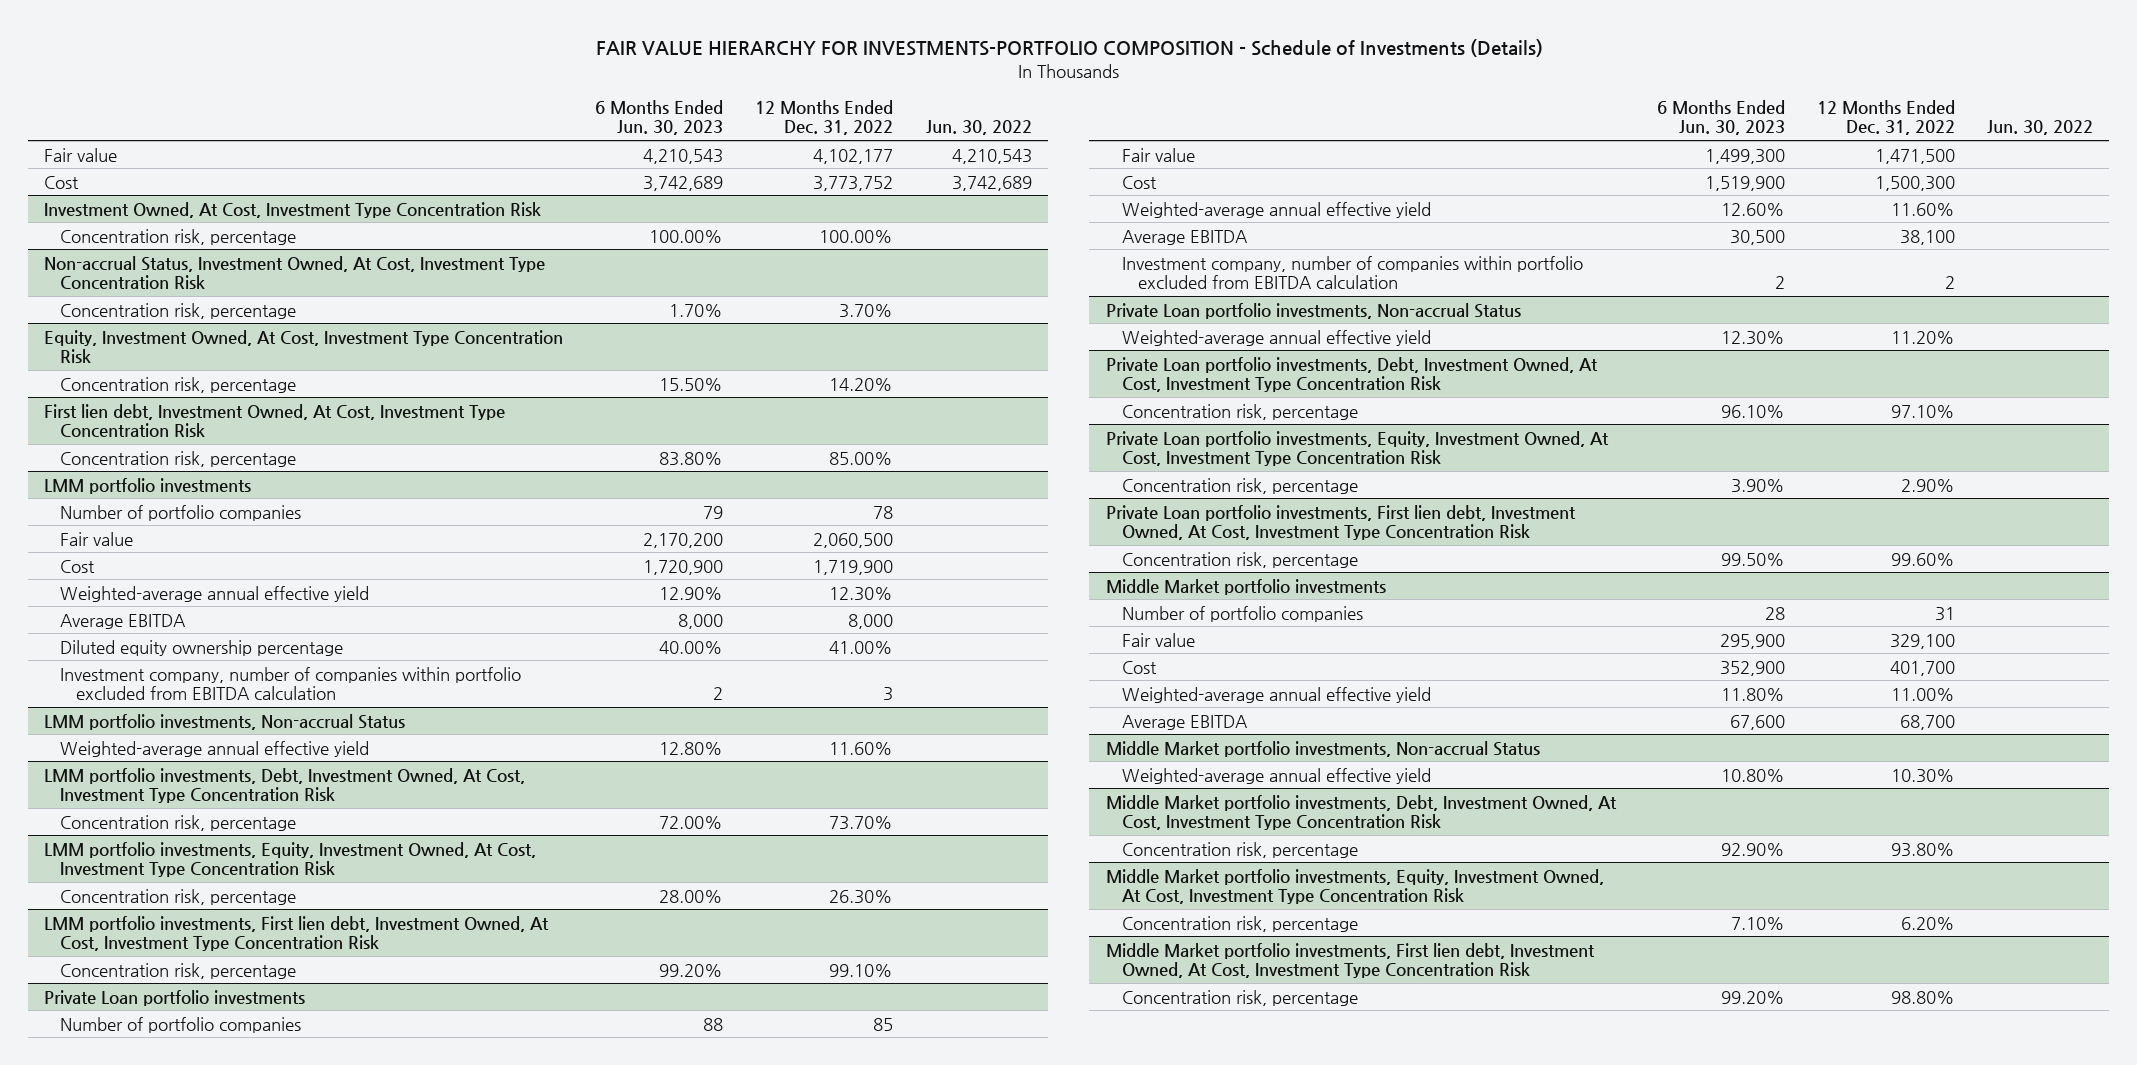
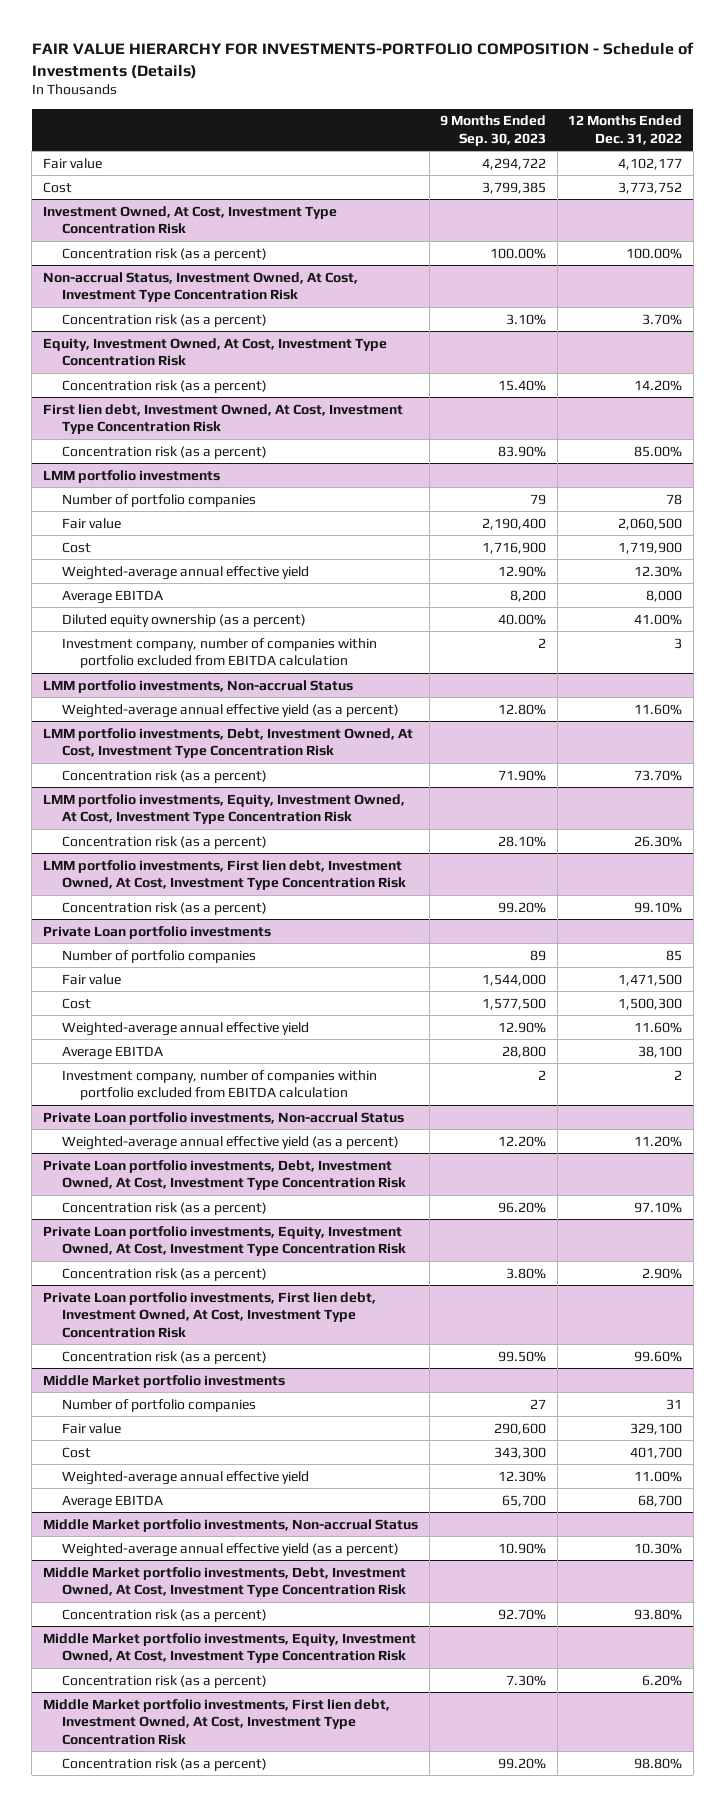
[595,99,724,136] 6 Months Ended Jun. 30, 2023 -> none
[925,120,1032,136] Jun. 30, 2022 -> none
none -> [440,115,547,146] 9 Months Ended Sep. 30, 2023
[60,228,297,245] Concentration risk, percentage -> [61,247,267,261] Concentration risk (as a percent)
[60,302,297,319] Concentration risk, percentage -> [61,313,267,327] Concentration risk (as a percent)
[60,376,297,393] Concentration risk, percentage -> [61,379,267,393] Concentration risk (as a percent)
[60,450,297,467] Concentration risk, percentage -> [61,445,267,459] Concentration risk (as a percent)
[60,639,344,656] Diluted equity ownership percentage -> [61,613,306,627] Diluted equity ownership (as a percent)
[60,740,370,757] Weighted-average annual effective yield -> [61,703,399,718] Weighted-average annual effective yield (as a percent)
[60,814,297,831] Concentration risk, percentage -> [61,769,267,783] Concentration risk (as a percent)
[60,888,297,905] Concentration risk, percentage -> [61,835,267,849] Concentration risk (as a percent)
[60,962,297,979] Concentration risk, percentage -> [61,901,267,915] Concentration risk (as a percent)
[1121,329,1431,346] Weighted-average annual effective yield -> [61,1135,399,1150] Weighted-average annual effective yield (as a percent)
[1121,403,1358,420] Concentration risk, percentage -> [61,1201,267,1215] Concentration risk (as a percent)
[1121,477,1358,494] Concentration risk, percentage -> [61,1267,267,1281] Concentration risk (as a percent)
[1121,551,1358,568] Concentration risk, percentage -> [61,1350,267,1364] Concentration risk (as a percent)
[1121,767,1431,784] Weighted-average annual effective yield -> [61,1542,399,1557] Weighted-average annual effective yield (as a percent)
[1121,841,1358,858] Concentration risk, percentage -> [61,1608,267,1622] Concentration risk (as a percent)
[1121,915,1358,932] Concentration risk, percentage -> [61,1674,267,1688] Concentration risk (as a percent)
[1121,989,1358,1006] Concentration risk, percentage -> [61,1757,267,1771] Concentration risk (as a percent)

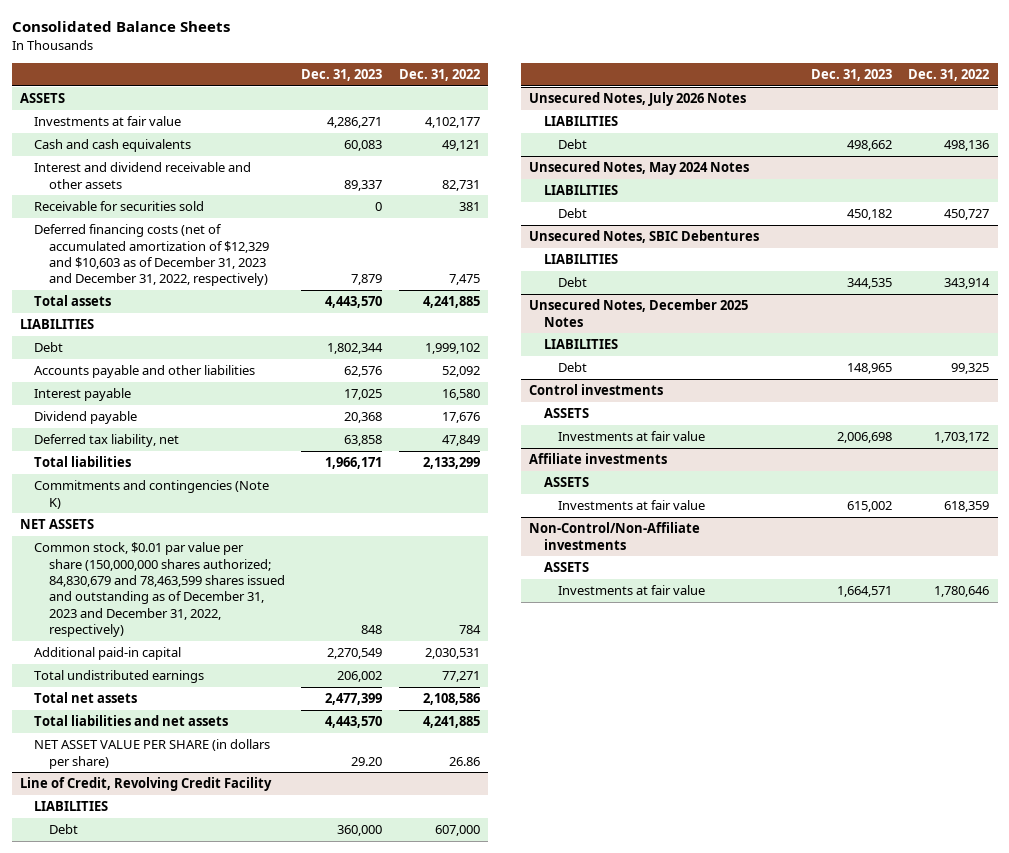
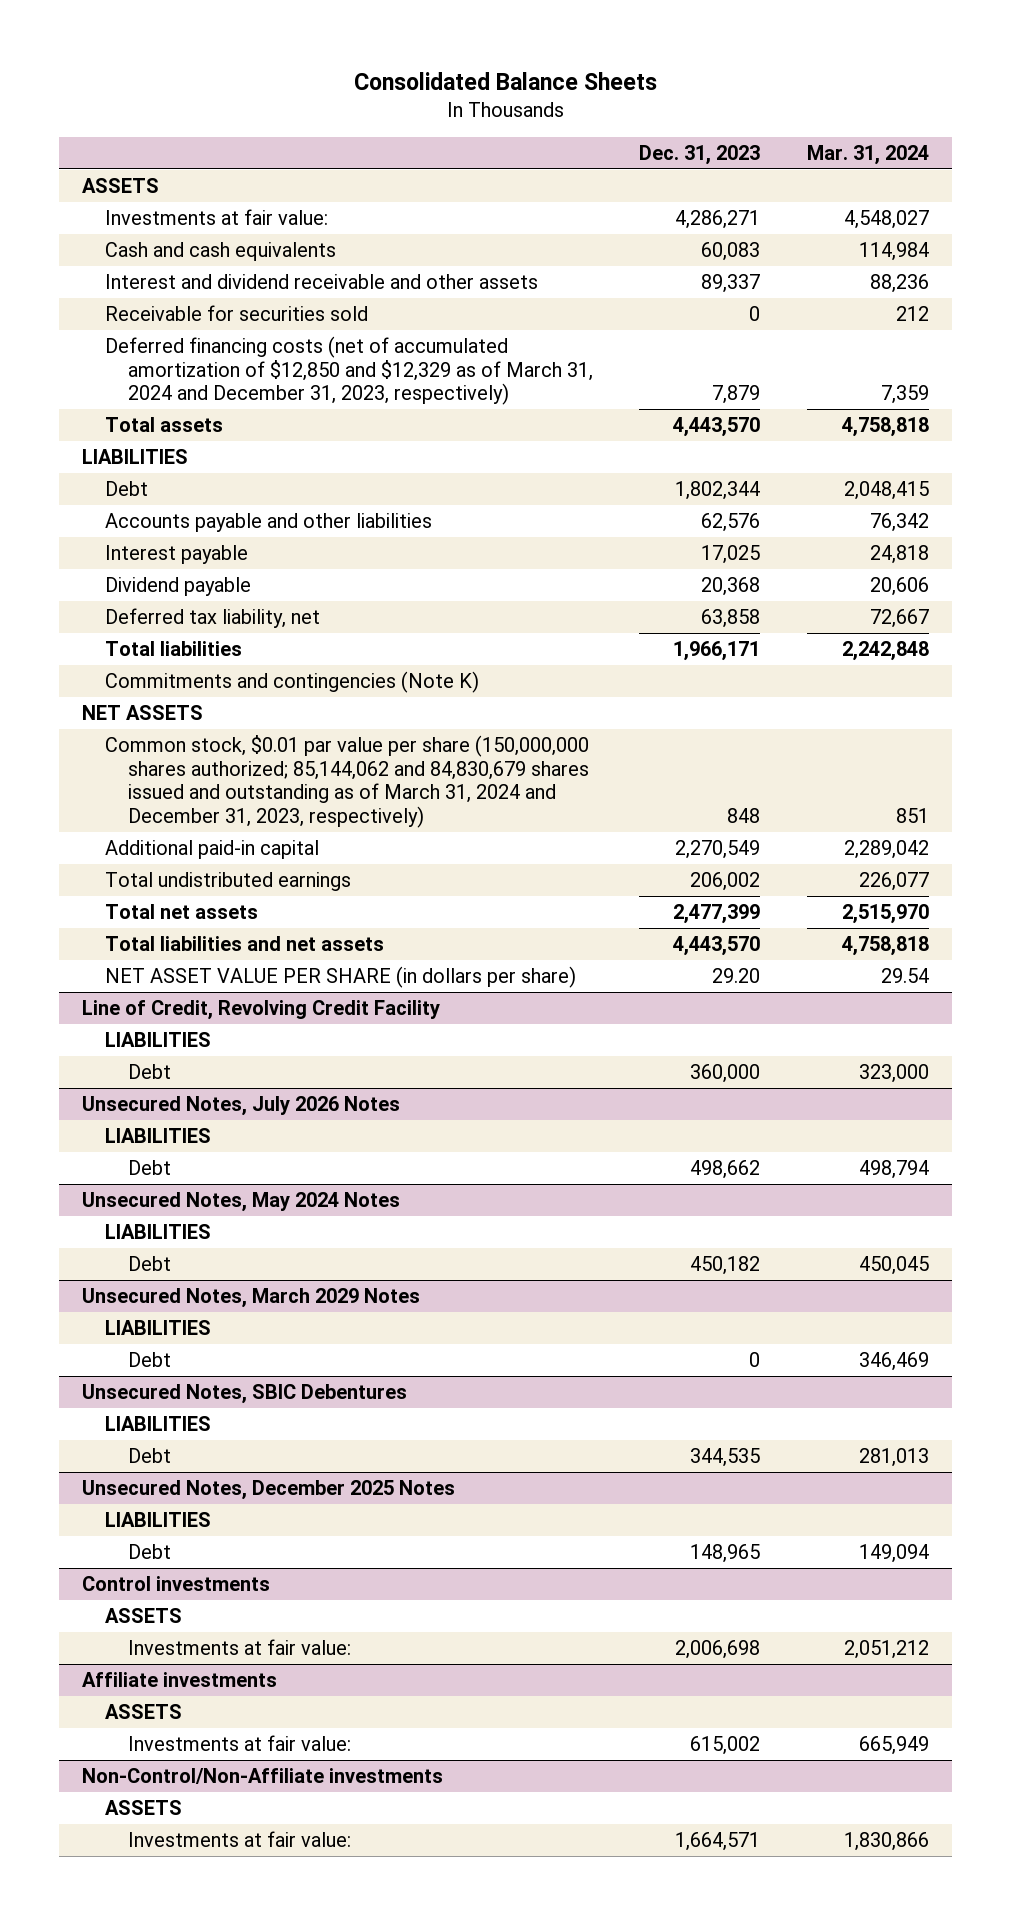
[399,68,481,81] Dec. 31, 2022 -> none
none -> [806,144,929,165] Mar. 31, 2024
[34,116,182,127] Investments at fair value -> [105,209,329,226] Investments at fair value:
[34,224,269,287] Deferred financing costs (net of accumulated amortization of $12,329 and $10,603 as of December 31, 2023 and December 31, 2022, respectively) -> [105,336,593,406] Deferred financing costs (net of accumulated amortization of $12,850 and $12,329 as of March 31, 2024 and December 31, 2023, respectively)
[34,542,285,637] Common stock, $0.01 par value per share (150,000,000 shares authorized; 84,830,679 and 78,463,599 shares issued and outstanding as of December 31, 2023 and December 31, 2022, respectively) -> [105,735,590,828] Common stock, $0.01 par value per share (150,000,000 shares authorized; 85,144,062 and 84,830,679 shares issued and outstanding as of March 31, 2024 and December 31, 2023, respectively)
none -> [82,1288,421,1309] Unsecured Notes, March 2029 Notes
none -> [105,1320,212,1336] LIABILITIES
none -> [127,1352,171,1368] Debt
[558,431,706,442] Investments at fair value -> [127,1639,351,1656] Investments at fair value:
[558,500,706,511] Investments at fair value -> [127,1735,351,1752] Investments at fair value:
[558,585,706,596] Investments at fair value -> [127,1831,351,1848] Investments at fair value:

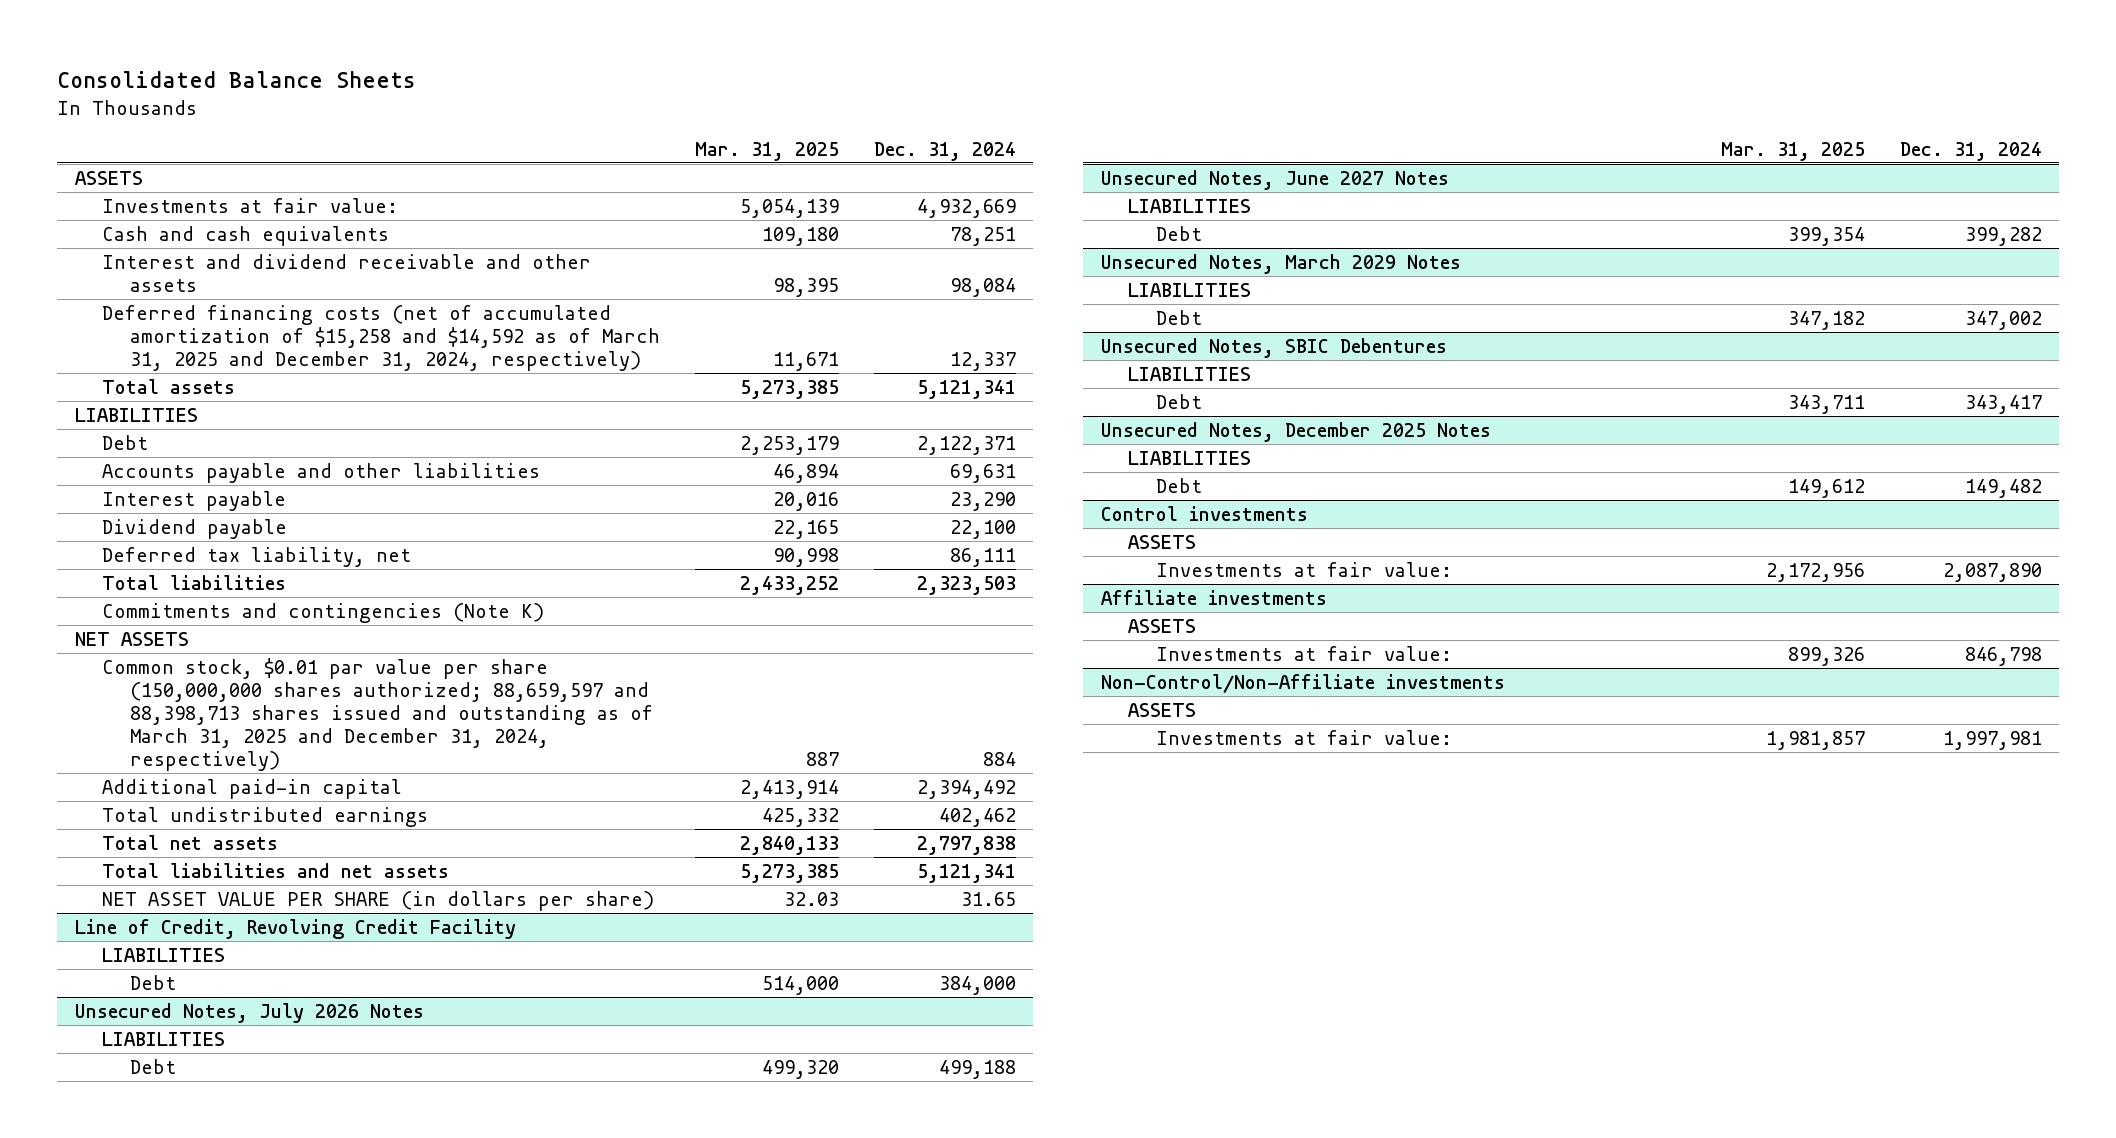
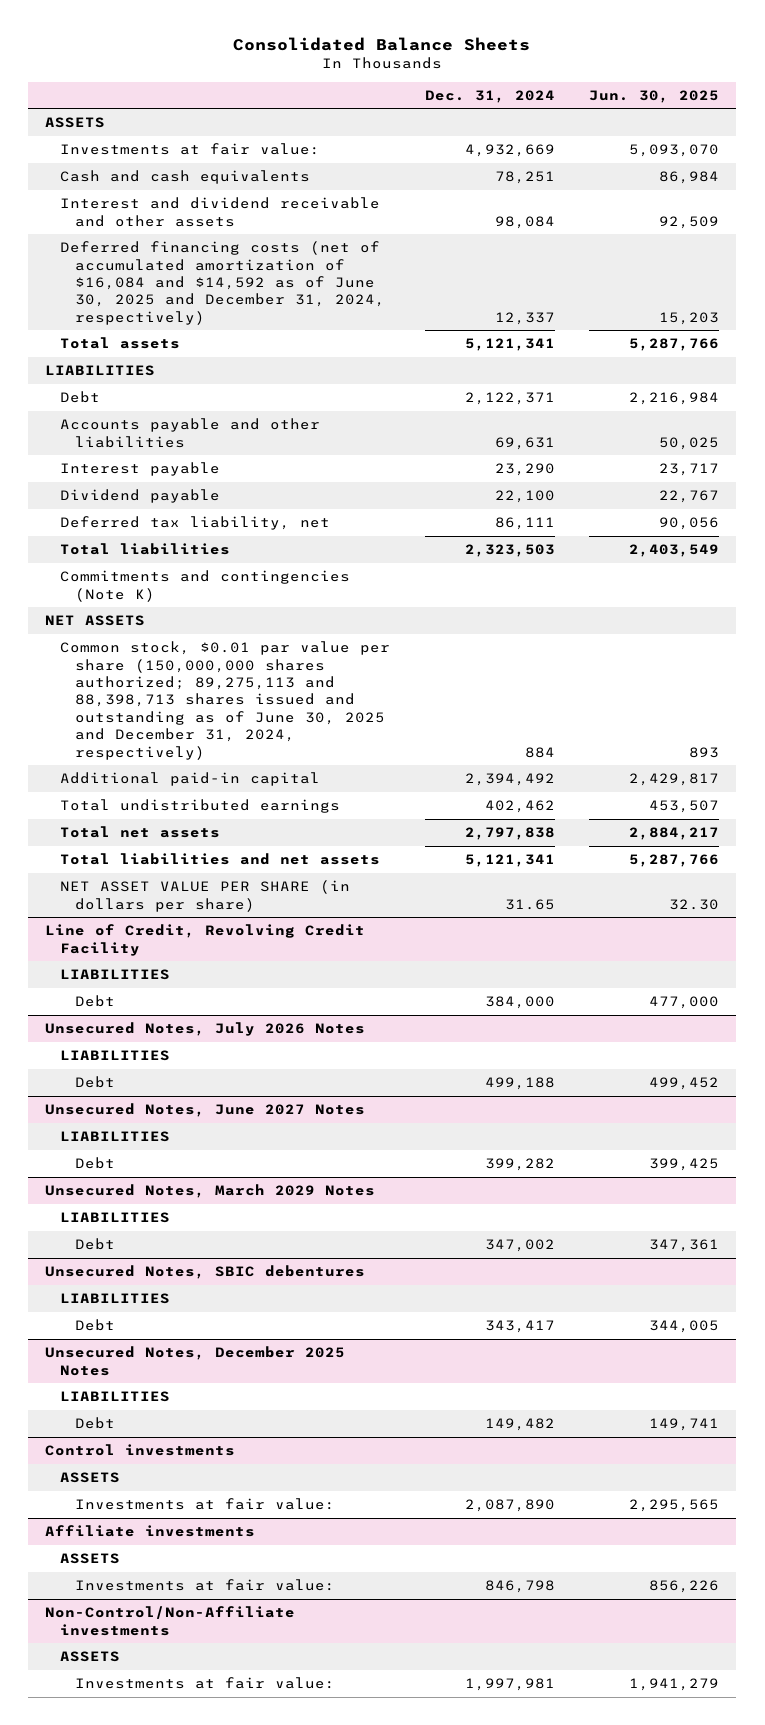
[694,141,839,161] Mar. 31, 2025 -> none
none -> [589,89,720,103] Jun. 30, 2025
[102,304,660,372] Deferred financing costs (net of accumulated amortization of $15,258 and $14,592 as of March 31, 2025 and December 31, 2024, respectively) -> [60,241,386,325] Deferred financing costs (net of accumulated amortization of $16,084 and $14,592 as of June 30, 2025 and December 31, 2024, respectively)
[102,657,653,772] Common stock, $0.01 par value per share (150,000,000 shares authorized; 88,659,597 and 88,398,713 shares issued and outstanding as of March 31, 2025 and December 31, 2024, respectively) -> [60,641,391,760] Common stock, $0.01 par value per share (150,000,000 shares authorized; 89,275,113 and 88,398,713 shares issued and outstanding as of June 30, 2025 and December 31, 2024, respectively)
[1100,337,1447,358] Unsecured Notes, SBIC Debentures -> [45,1265,366,1280] Unsecured Notes, SBIC debentures

